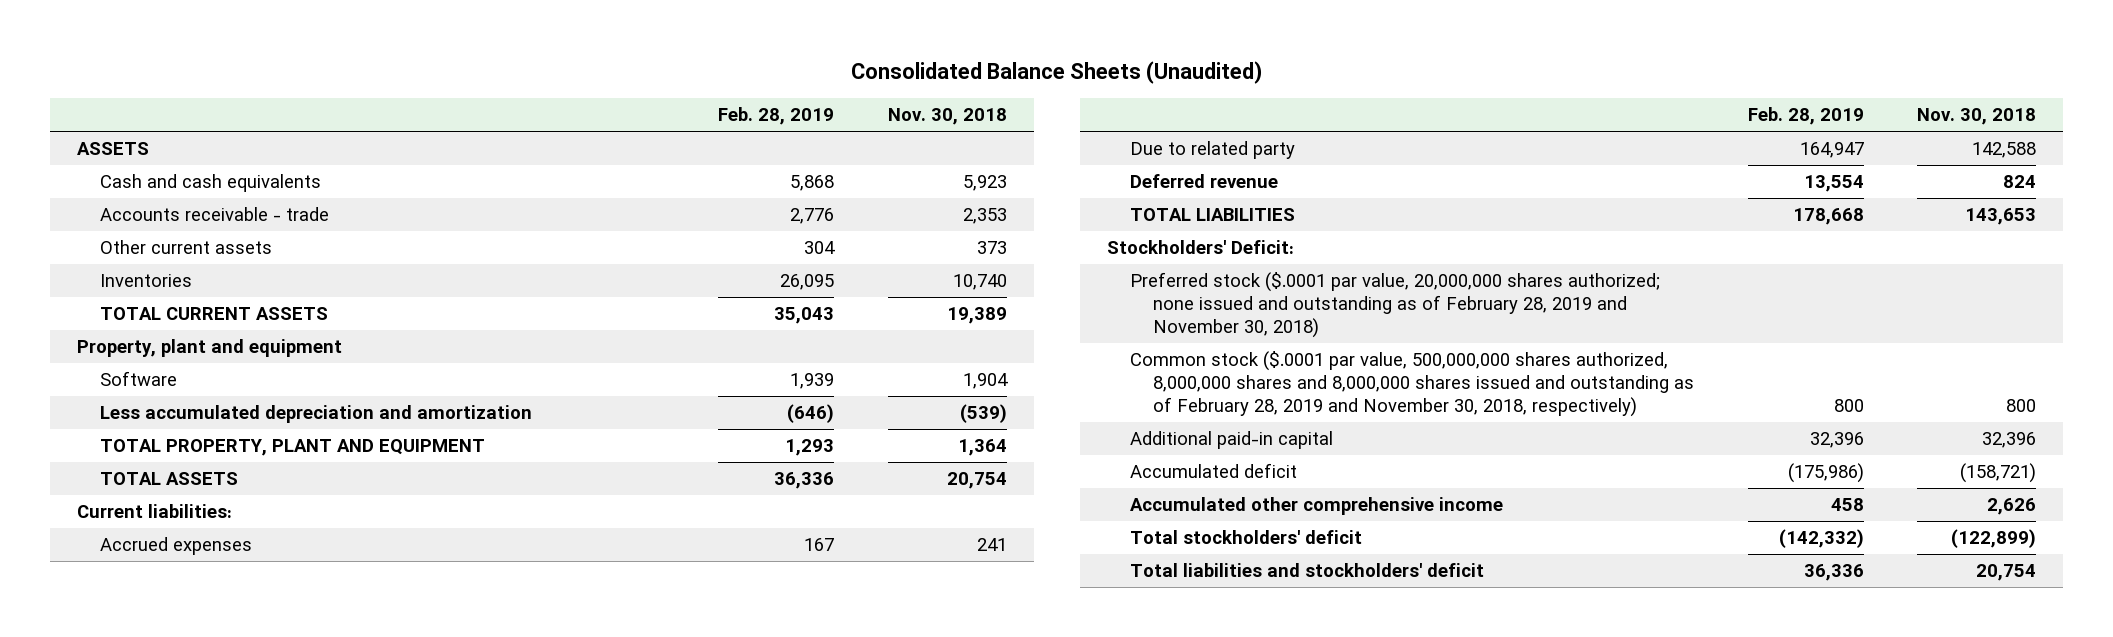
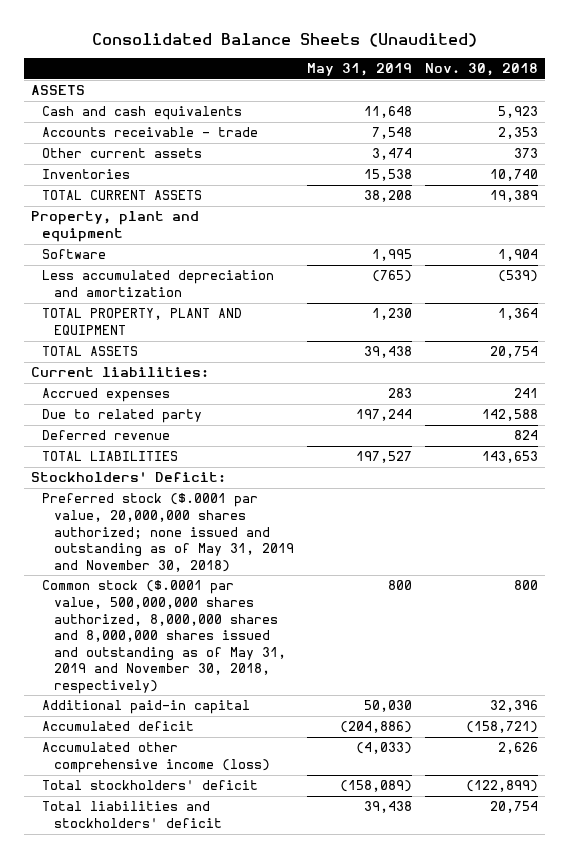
[717,106,834,125] Feb. 28, 2019 -> none
none -> [306,63,412,77] May 31, 2019
[1129,272,1660,338] Preferred stock ($.0001 par value, 20,000,000 shares authorized; none issued and outstanding as of February 28, 2019 and November 30, 2018) -> [42,493,294,572] Preferred stock ($.0001 par value, 20,000,000 shares authorized; none issued and outstanding as of May 31, 2019 and November 30, 2018)
[1129,351,1694,417] Common stock ($.0001 par value, 500,000,000 shares authorized, 8,000,000 shares and 8,000,000 shares issued and outstanding as of February 28, 2019 and November 30, 2018, respectively) -> [42,580,286,694] Common stock ($.0001 par value, 500,000,000 shares authorized, 8,000,000 shares and 8,000,000 shares issued and outstanding as of May 31, 2019 and November 30, 2018, respectively)
[1129,497,1503,516] Accumulated other comprehensive income -> [42,742,270,774] Accumulated other comprehensive income (loss)

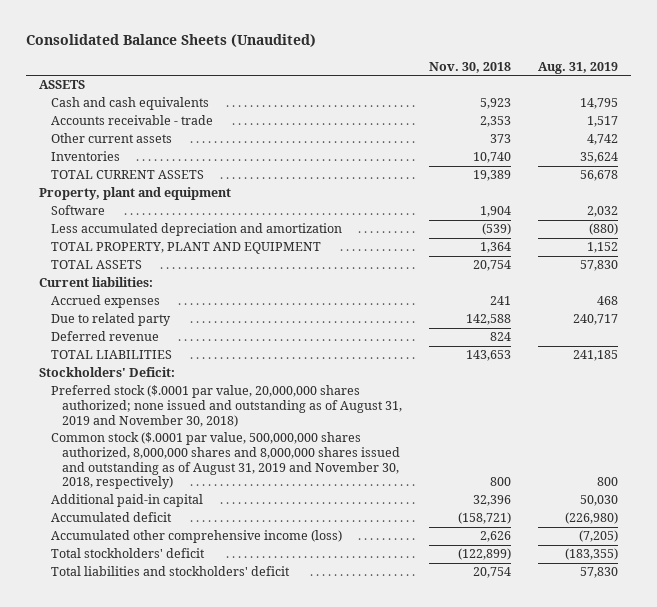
[306,63,412,77] May 31, 2019 -> none
none -> [537,61,618,74] Aug. 31, 2019
[42,493,294,572] Preferred stock ($.0001 par value, 20,000,000 shares authorized; none issued and outstanding as of May 31, 2019 and November 30, 2018) -> [50,385,403,427] Preferred stock ($.0001 par value, 20,000,000 shares authorized; none issued and outstanding as of August 31, 2019 and November 30, 2018)
[42,580,286,694] Common stock ($.0001 par value, 500,000,000 shares authorized, 8,000,000 shares and 8,000,000 shares issued and outstanding as of May 31, 2019 and November 30, 2018, respectively) -> [50,432,401,490] Common stock ($.0001 par value, 500,000,000 shares authorized, 8,000,000 shares and 8,000,000 shares issued and outstanding as of August 31, 2019 and November 30, 2018, respectively)

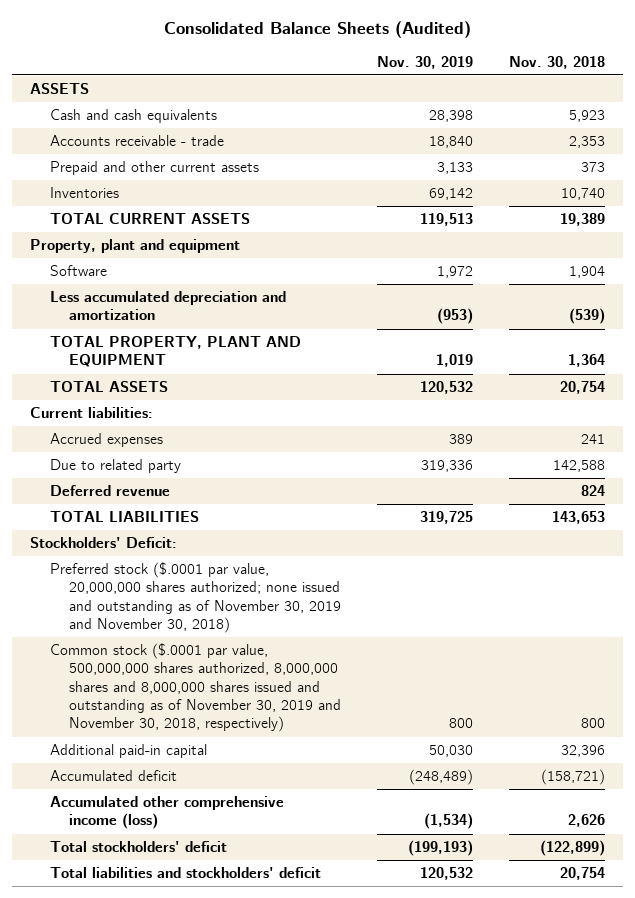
[25,34,316,48] Consolidated Balance Sheets (Unaudited) -> [163,21,471,39] Consolidated Balance Sheets (Audited)
[537,61,618,74] Aug. 31, 2019 -> none
none -> [377,55,474,69] Nov. 30, 2019
[50,133,172,144] Other current assets -> [49,161,259,176] Prepaid and other current assets
[50,385,403,427] Preferred stock ($.0001 par value, 20,000,000 shares authorized; none issued and outstanding as of August 31, 2019 and November 30, 2018) -> [49,562,342,634] Preferred stock ($.0001 par value, 20,000,000 shares authorized; none issued and outstanding as of November 30, 2019 and November 30, 2018)
[50,432,401,490] Common stock ($.0001 par value, 500,000,000 shares authorized, 8,000,000 shares and 8,000,000 shares issued and outstanding as of August 31, 2019 and November 30, 2018, respectively) -> [49,643,342,733] Common stock ($.0001 par value, 500,000,000 shares authorized, 8,000,000 shares and 8,000,000 shares issued and outstanding as of November 30, 2019 and November 30, 2018, respectively)

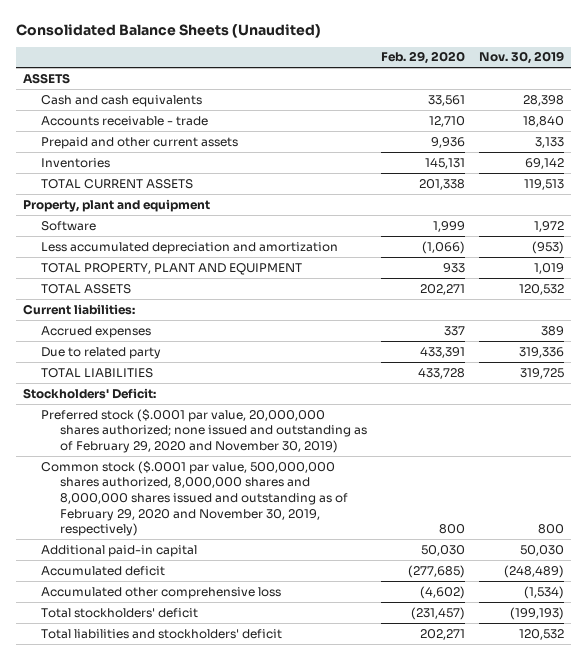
[163,21,471,39] Consolidated Balance Sheets (Audited) -> [15,23,321,38] Consolidated Balance Sheets (Unaudited)
[509,55,606,69] Nov. 30, 2018 -> none
none -> [380,51,465,65] Feb. 29, 2020
[49,485,170,497] Deferred revenue -> none
[49,562,342,634] Preferred stock ($.0001 par value, 20,000,000 shares authorized; none issued and outstanding as of November 30, 2019 and November 30, 2018) -> [41,408,367,454] Preferred stock ($.0001 par value, 20,000,000 shares authorized; none issued and outstanding as of February 29, 2020 and November 30, 2019)
[49,643,342,733] Common stock ($.0001 par value, 500,000,000 shares authorized, 8,000,000 shares and 8,000,000 shares issued and outstanding as of November 30, 2019 and November 30, 2018, respectively) -> [41,460,348,537] Common stock ($.0001 par value, 500,000,000 shares authorized, 8,000,000 shares and 8,000,000 shares issued and outstanding as of February 29, 2020 and November 30, 2019, respectively)
[49,796,284,830] Accumulated other comprehensive income (loss) -> [41,586,282,599] Accumulated other comprehensive loss

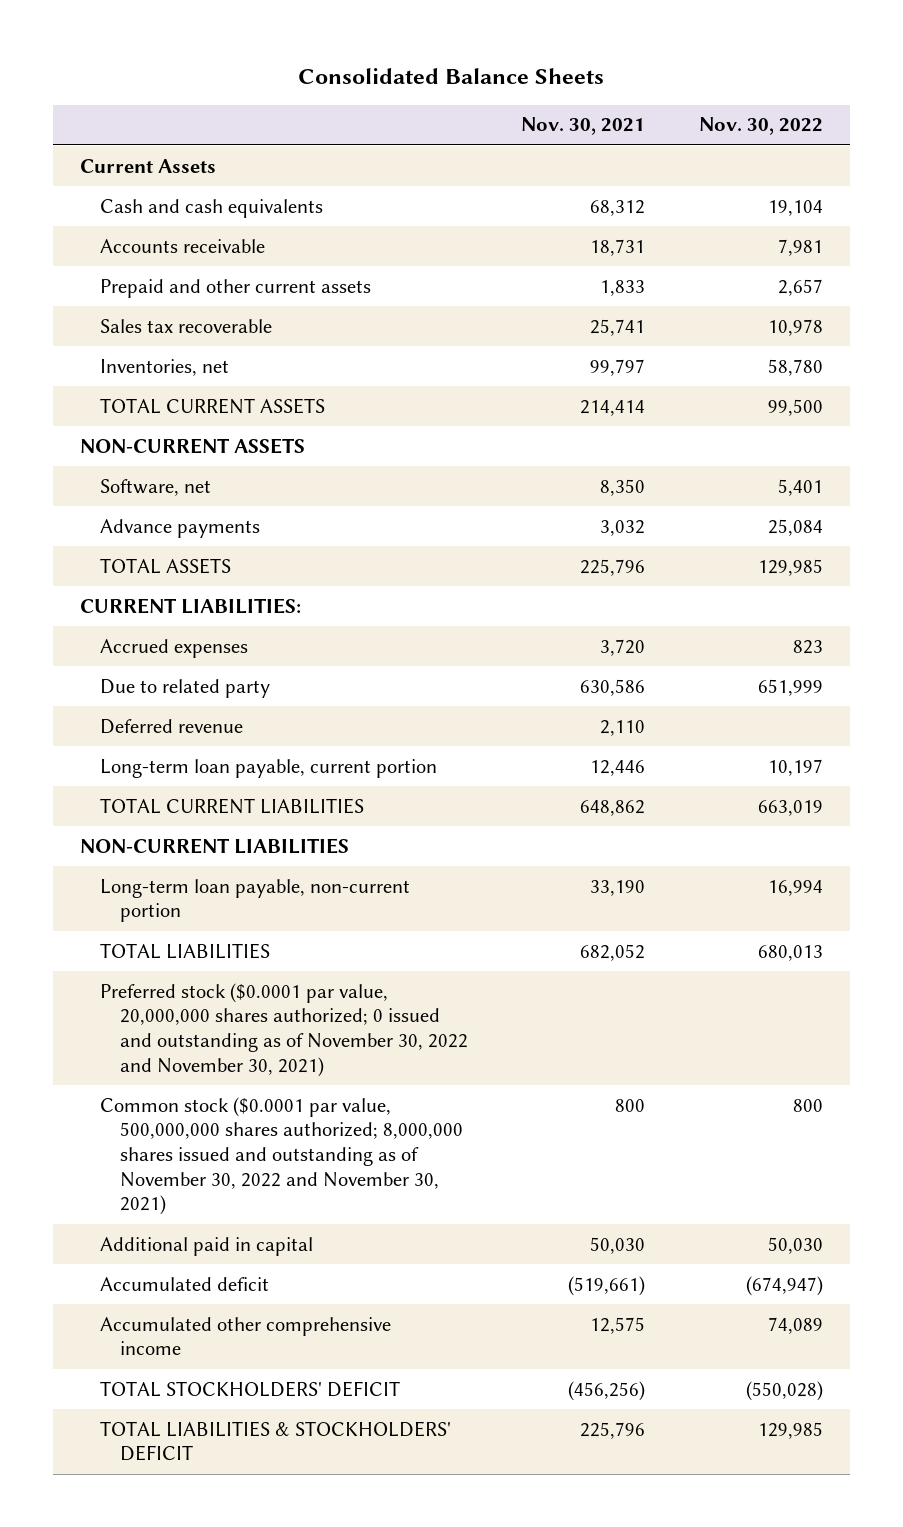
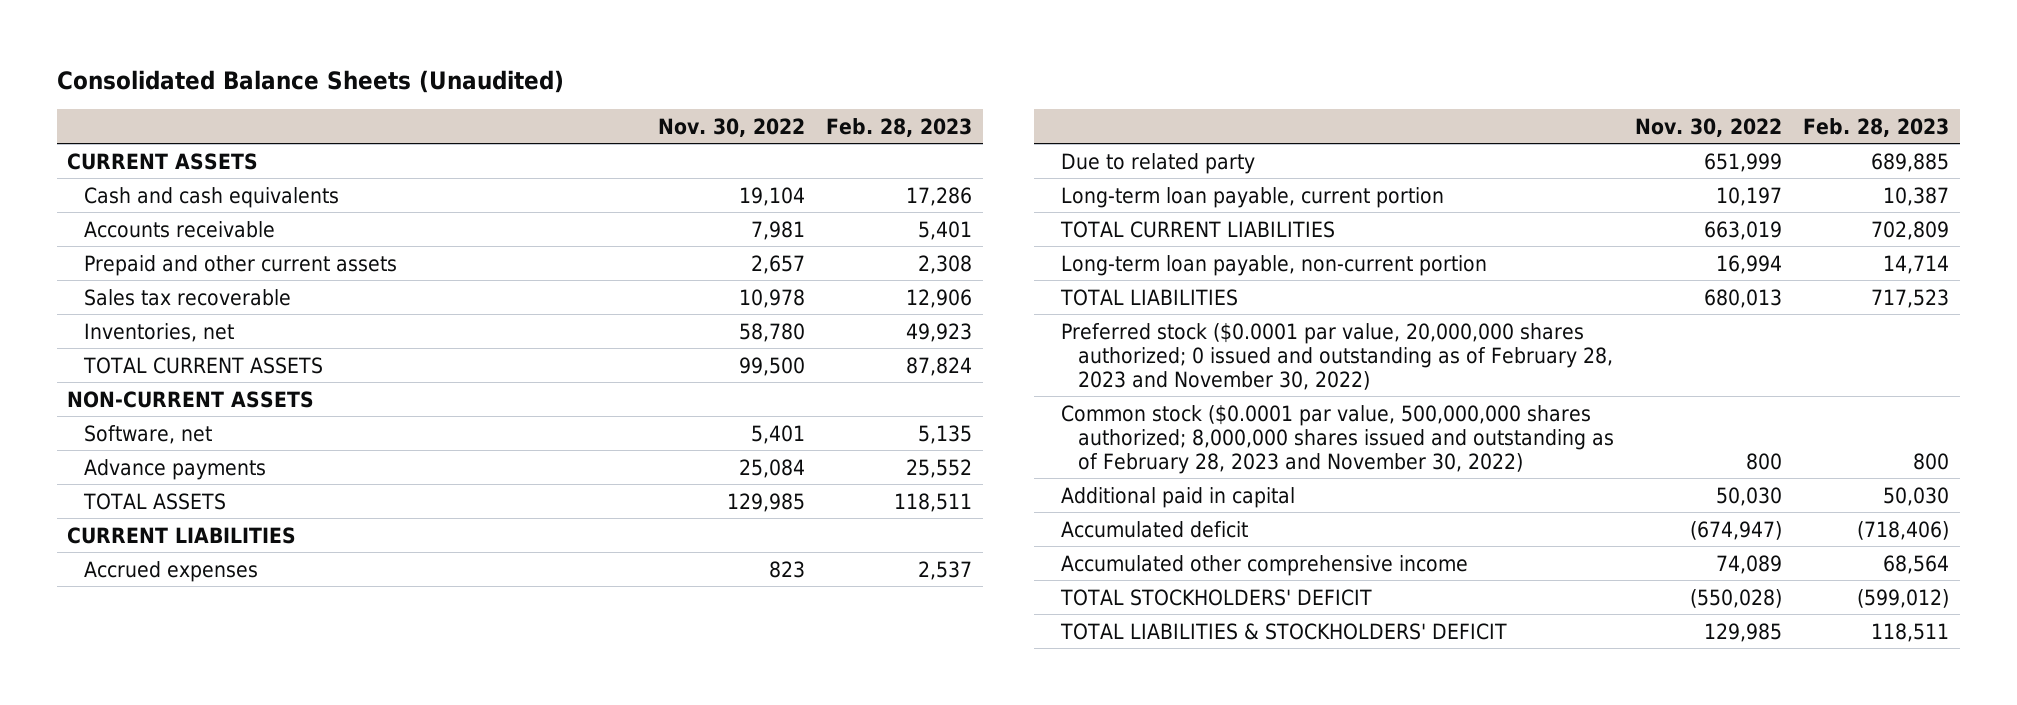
[298,68,605,85] Consolidated Balance Sheets -> [56,69,564,93] Consolidated Balance Sheets (Unaudited)
[521,117,646,136] Nov. 30, 2021 -> none
none -> [826,117,973,137] Feb. 28, 2023
[79,158,216,173] Current Assets -> [67,152,259,170] CURRENT ASSETS
[79,597,301,614] CURRENT LIABILITIES: -> [67,526,297,544] CURRENT LIABILITIES
[99,718,243,734] Deferred revenue -> none
[79,837,349,854] NON-CURRENT LIABILITIES -> none
[99,982,468,1077] Preferred stock ($0.0001 par value, 20,000,000 shares authorized; 0 issued and outstanding as of November 30, 2022 and November 30, 2021) -> [1061,322,1614,390] Preferred stock ($0.0001 par value, 20,000,000 shares authorized; 0 issued and outstanding as of February 28, 2023 and November 30, 2022)
[99,1096,463,1216] Common stock ($0.0001 par value, 500,000,000 shares authorized; 8,000,000 shares issued and outstanding as of November 30, 2022 and November 30, 2021) -> [1061,404,1615,474] Common stock ($0.0001 par value, 500,000,000 shares authorized; 8,000,000 shares issued and outstanding as of February 28, 2023 and November 30, 2022)

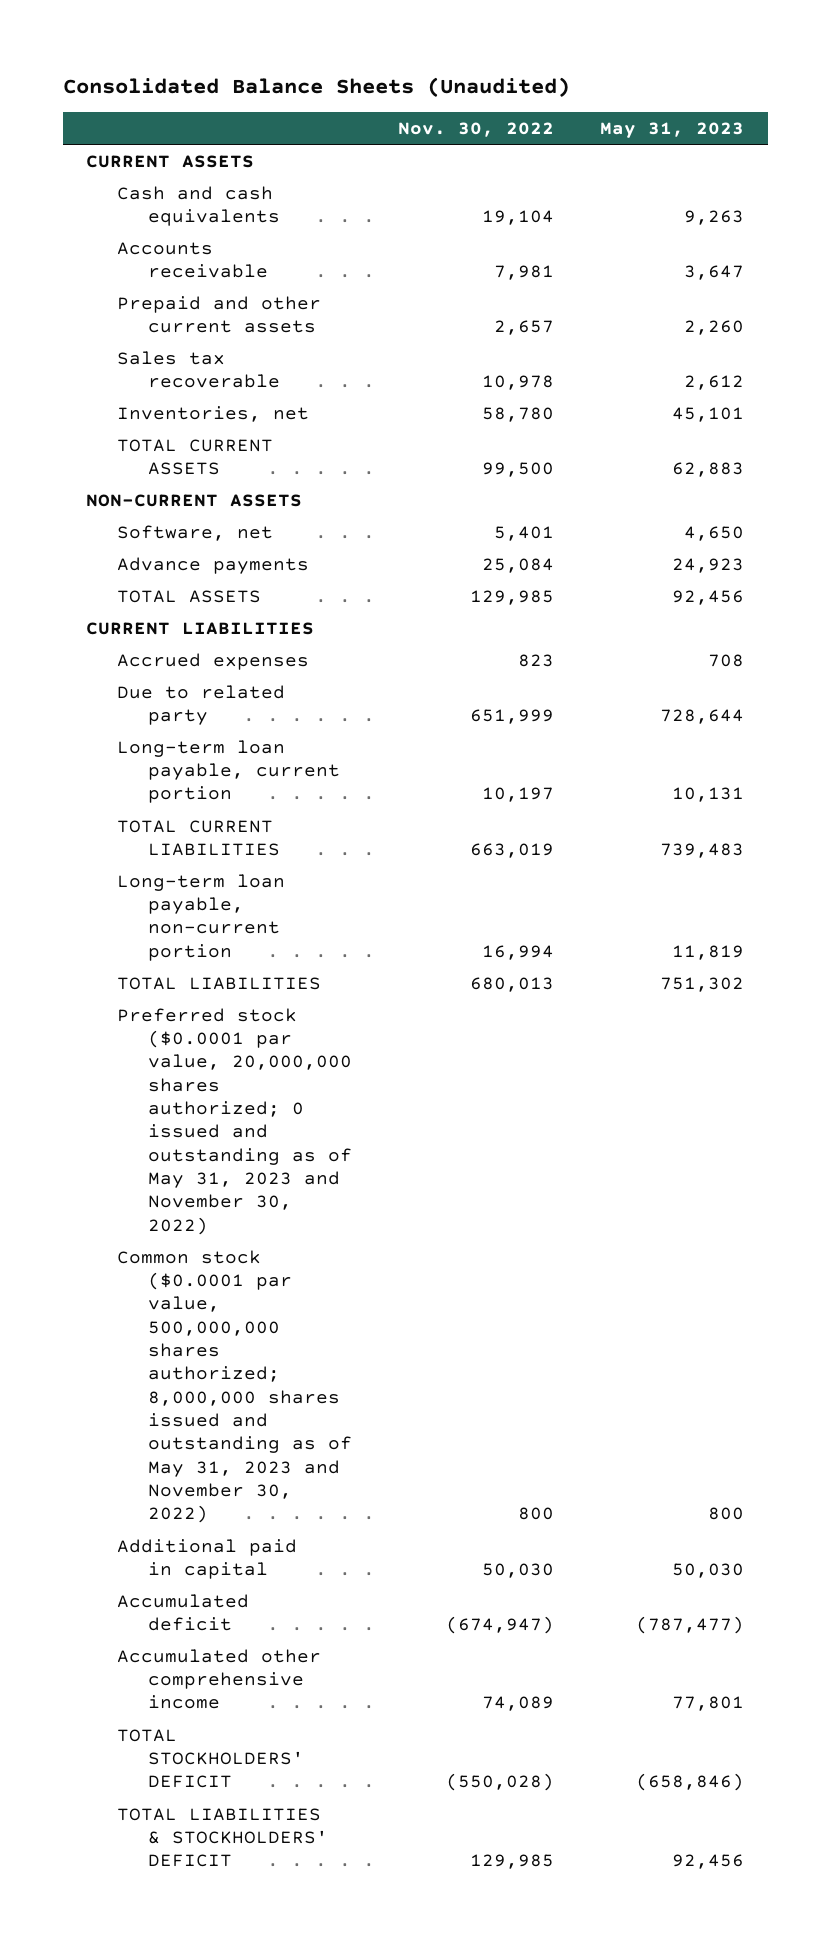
[826,117,973,137] Feb. 28, 2023 -> none
none -> [600,122,745,139] May 31, 2023
[1061,322,1614,390] Preferred stock ($0.0001 par value, 20,000,000 shares authorized; 0 issued and outstanding as of February 28, 2023 and November 30, 2022) -> [116,1007,352,1235] Preferred stock ($0.0001 par value, 20,000,000 shares authorized; 0 issued and outstanding as of May 31, 2023 and November 30, 2022)
[1061,404,1615,474] Common stock ($0.0001 par value, 500,000,000 shares authorized; 8,000,000 shares issued and outstanding as of February 28, 2023 and November 30, 2022) -> [116,1249,352,1524] Common stock ($0.0001 par value, 500,000,000 shares authorized; 8,000,000 shares issued and outstanding as of May 31, 2023 and November 30, 2022)

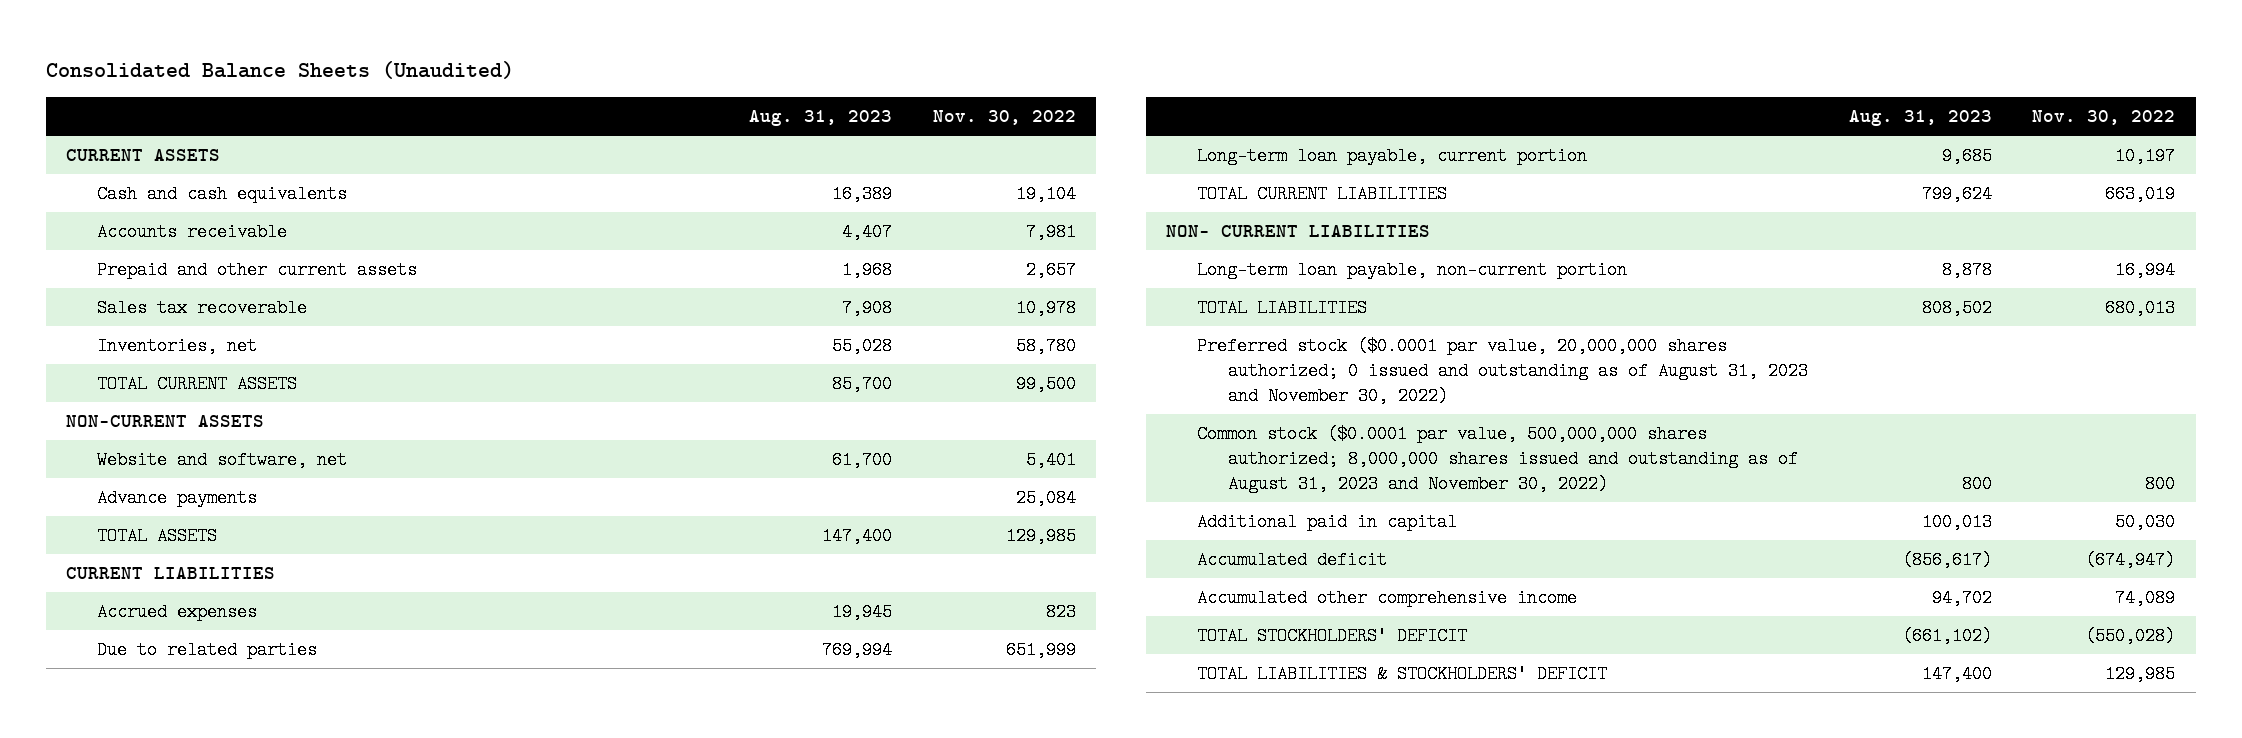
[600,122,745,139] May 31, 2023 -> none
none -> [748,110,892,127] Aug. 31, 2023
[116,524,273,541] Software, net -> [97,451,348,470] Website and software, net
[116,684,285,726] Due to related party -> [97,641,318,660] Due to related parties
none -> [1166,225,1431,238] NON- CURRENT LIABILITIES
[116,1007,352,1235] Preferred stock ($0.0001 par value, 20,000,000 shares authorized; 0 issued and outstanding as of May 31, 2023 and November 30, 2022) -> [1197,337,1809,406] Preferred stock ($0.0001 par value, 20,000,000 shares authorized; 0 issued and outstanding as of August 31, 2023 and November 30, 2022)
[116,1249,352,1524] Common stock ($0.0001 par value, 500,000,000 shares authorized; 8,000,000 shares issued and outstanding as of May 31, 2023 and November 30, 2022) -> [1197,425,1799,494] Common stock ($0.0001 par value, 500,000,000 shares authorized; 8,000,000 shares issued and outstanding as of August 31, 2023 and November 30, 2022)

